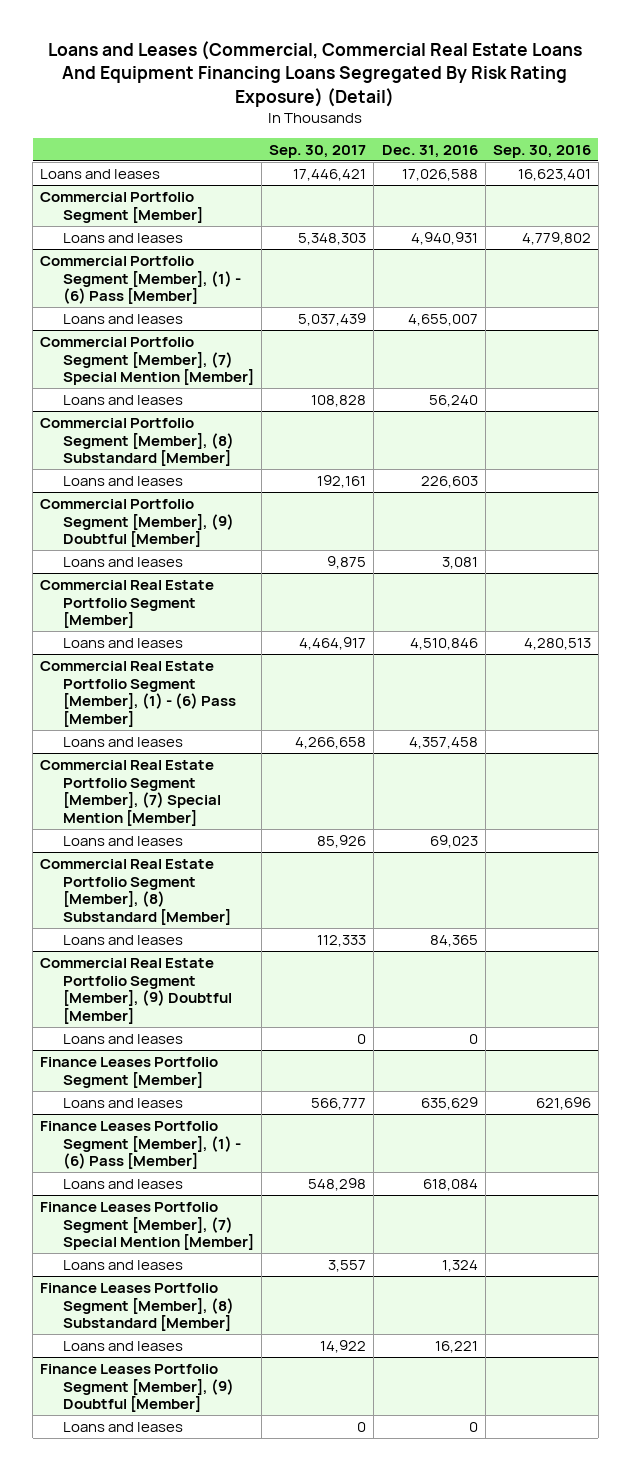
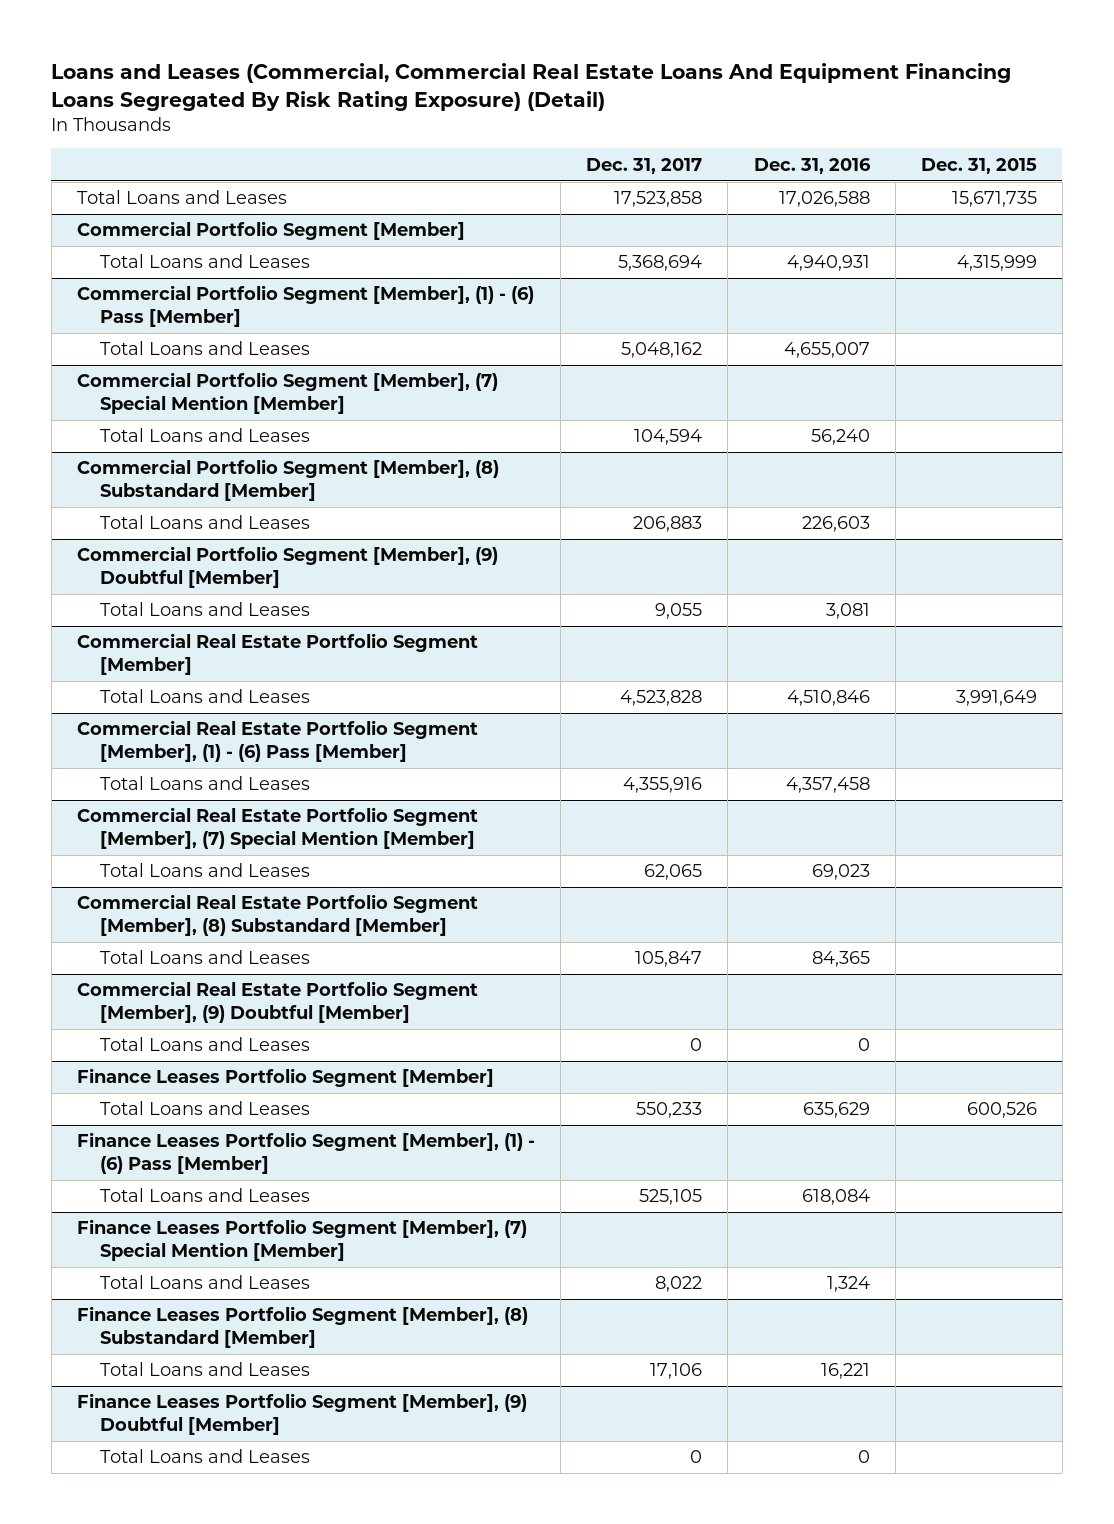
[269,145,367,159] Sep. 30, 2017 -> none
[492,145,591,159] Sep. 30, 2016 -> none
none -> [586,157,703,174] Dec. 31, 2017
none -> [920,157,1037,174] Dec. 31, 2015
[40,168,161,179] Loans and leases -> [77,190,288,205] Total Loans and Leases
[63,232,184,243] Loans and leases -> [99,254,310,269] Total Loans and Leases
[63,313,184,324] Loans and leases -> [99,341,310,356] Total Loans and Leases
[63,394,184,405] Loans and leases -> [99,428,310,443] Total Loans and Leases
[63,475,184,486] Loans and leases -> [99,515,310,530] Total Loans and Leases
[63,556,184,567] Loans and leases -> [99,602,310,617] Total Loans and Leases
[63,637,184,648] Loans and leases -> [99,689,310,704] Total Loans and Leases
[63,736,184,747] Loans and leases -> [99,776,310,791] Total Loans and Leases
[63,835,184,846] Loans and leases -> [99,863,310,878] Total Loans and Leases
[63,934,184,945] Loans and leases -> [99,950,310,965] Total Loans and Leases
[63,1033,184,1044] Loans and leases -> [99,1037,310,1052] Total Loans and Leases
[63,1097,184,1108] Loans and leases -> [99,1101,310,1116] Total Loans and Leases
[63,1178,184,1189] Loans and leases -> [99,1188,310,1203] Total Loans and Leases
[63,1259,184,1270] Loans and leases -> [99,1275,310,1290] Total Loans and Leases
[63,1340,184,1351] Loans and leases -> [99,1362,310,1377] Total Loans and Leases
[63,1421,184,1432] Loans and leases -> [99,1449,310,1464] Total Loans and Leases

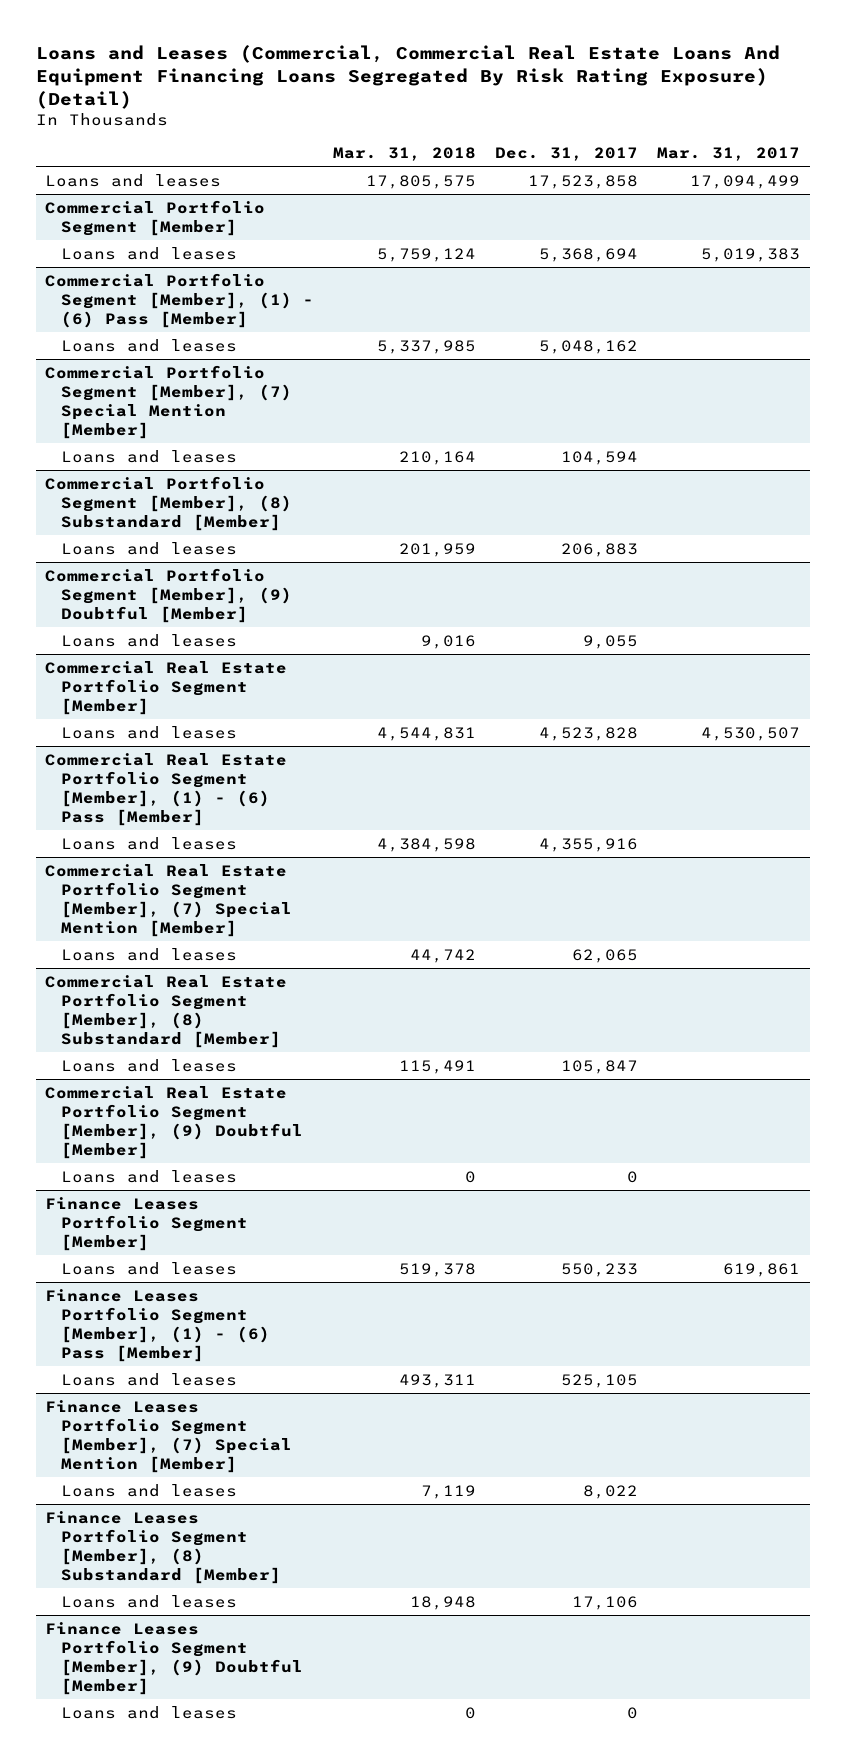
[753,157,871,174] Dec. 31, 2016 -> none
[920,157,1037,174] Dec. 31, 2015 -> none
none -> [333,147,477,162] Mar. 31, 2018
none -> [657,147,801,162] Mar. 31, 2017
[77,190,288,205] Total Loans and Leases -> [45,173,222,187] Loans and leases
[99,254,310,269] Total Loans and Leases -> [61,246,238,260] Loans and leases
[99,341,310,356] Total Loans and Leases -> [61,338,238,352] Loans and leases
[99,428,310,443] Total Loans and Leases -> [61,449,238,463] Loans and leases
[99,515,310,530] Total Loans and Leases -> [61,541,238,555] Loans and leases
[99,602,310,617] Total Loans and Leases -> [61,633,238,647] Loans and leases
[99,689,310,704] Total Loans and Leases -> [61,725,238,739] Loans and leases
[99,776,310,791] Total Loans and Leases -> [61,836,238,850] Loans and leases
[99,863,310,878] Total Loans and Leases -> [61,947,238,961] Loans and leases
[99,950,310,965] Total Loans and Leases -> [61,1058,238,1072] Loans and leases
[99,1037,310,1052] Total Loans and Leases -> [61,1169,238,1183] Loans and leases
[99,1101,310,1116] Total Loans and Leases -> [61,1261,238,1275] Loans and leases
[99,1188,310,1203] Total Loans and Leases -> [61,1372,238,1386] Loans and leases
[99,1275,310,1290] Total Loans and Leases -> [61,1483,238,1497] Loans and leases
[99,1362,310,1377] Total Loans and Leases -> [61,1594,238,1608] Loans and leases
[99,1449,310,1464] Total Loans and Leases -> [61,1705,238,1719] Loans and leases

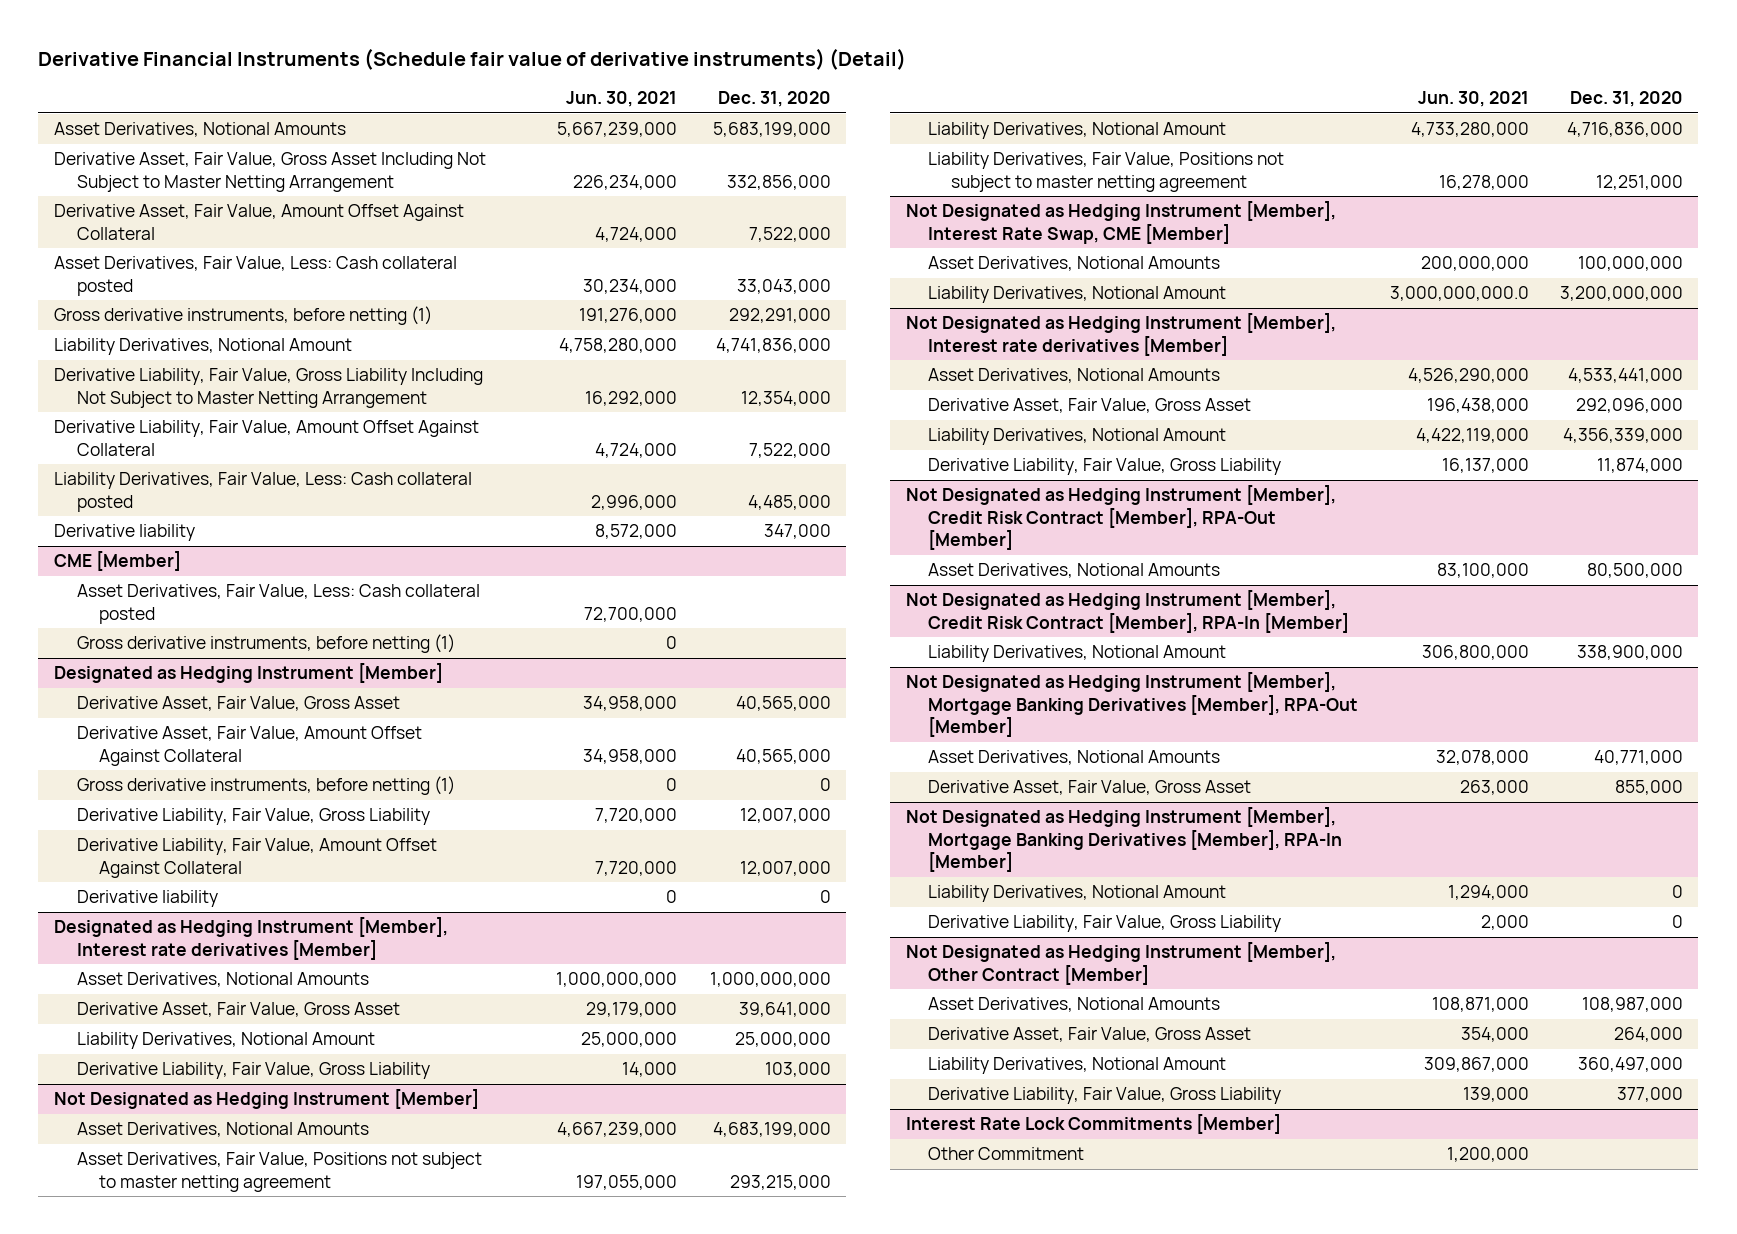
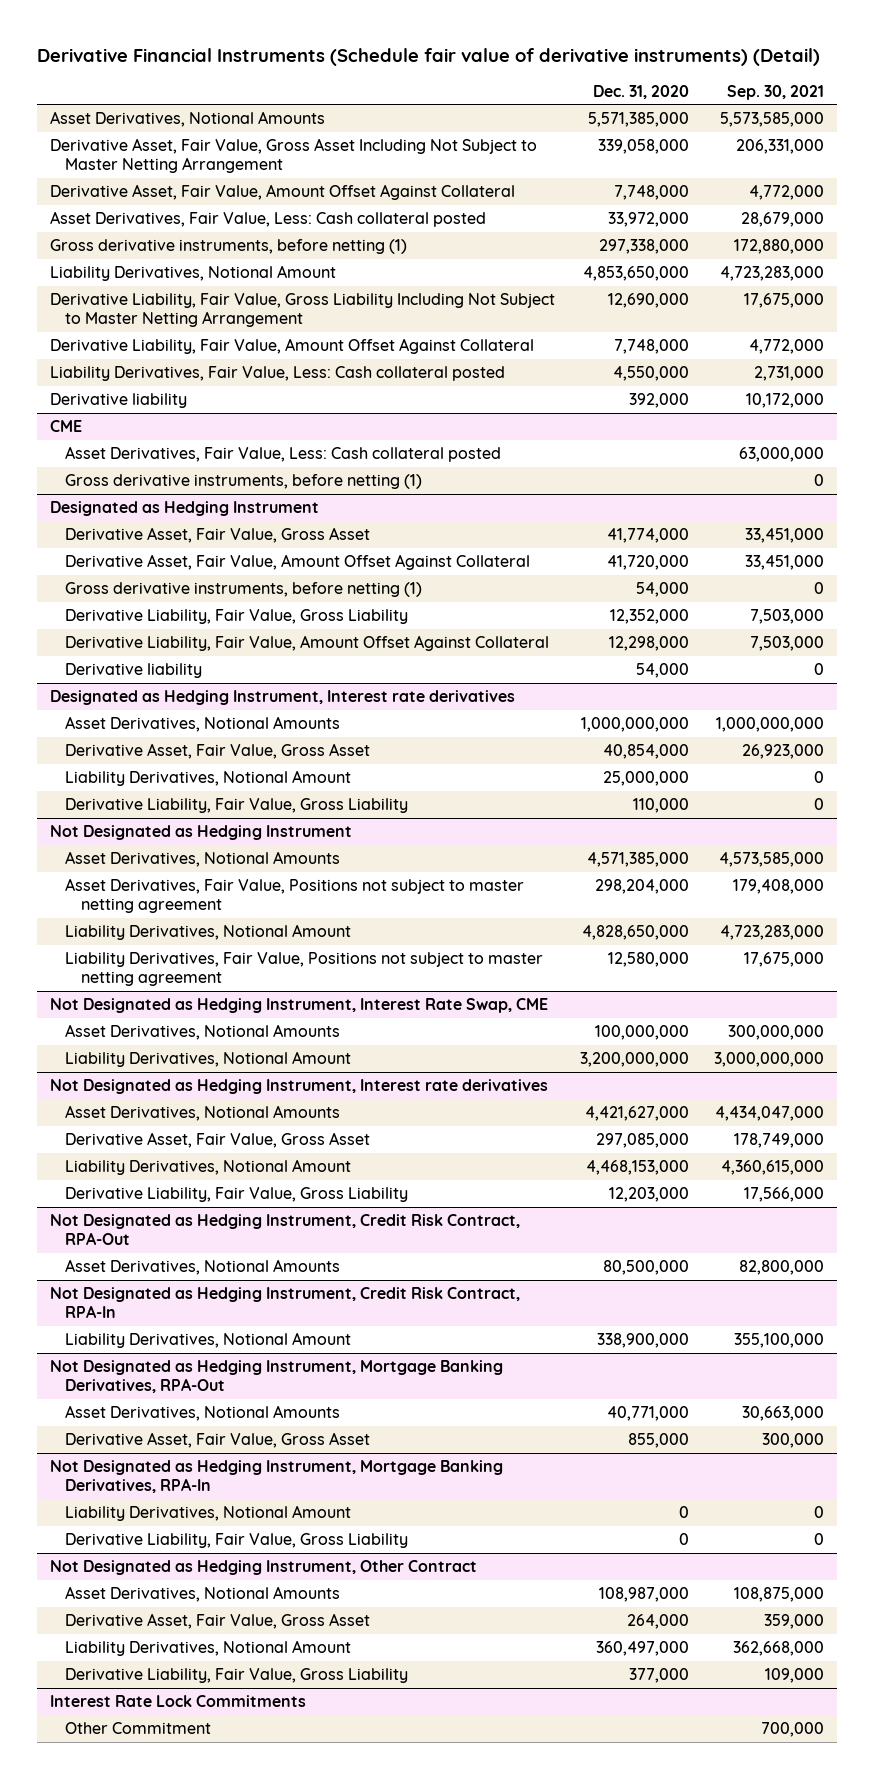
[565,91,677,108] Jun. 30, 2021 -> none
none -> [727,84,825,100] Sep. 30, 2021
[712,122,831,138] 5,683,199,000 -> [588,111,690,127] 5,571,385,000
[726,174,831,190] 332,856,000 -> [598,138,690,154] 339,058,000
[748,226,831,242] 7,522,000 -> [614,184,690,200] 7,748,000
[736,278,831,294] 33,043,000 -> [608,211,690,227] 33,972,000
[728,308,831,324] 292,291,000 -> [599,238,690,254] 297,338,000
[715,338,831,354] 4,741,836,000 -> [583,265,690,281] 4,853,650,000
[740,390,831,406] 12,354,000 -> [608,292,690,308] 12,690,000
[748,442,831,458] 7,522,000 -> [614,338,690,354] 7,748,000
[747,494,831,510] 4,485,000 -> [613,365,690,381] 4,550,000
[763,524,831,540] 347,000 -> [629,392,690,408] 392,000
[54,551,182,572] CME [Member] -> [49,419,82,432] CME
[54,663,444,684] Designated as Hedging Instrument [Member] -> [49,500,319,516] Designated as Hedging Instrument
[735,696,831,712] 40,565,000 -> [607,527,690,543] 41,774,000
[735,748,831,764] 40,565,000 -> [607,554,690,570] 41,720,000
[819,778,831,792] 0 -> [636,581,690,597] 54,000
[739,808,831,824] 12,007,000 -> [610,608,690,624] 12,352,000
[739,860,831,876] 12,007,000 -> [609,635,690,651] 12,298,000
[819,890,831,904] 0 -> [636,662,690,678] 54,000
[54,917,449,960] Designated as Hedging Instrument [Member], Interest rate derivatives [Member] -> [49,689,515,705] Designated as Hedging Instrument, Interest rate derivatives
[738,1002,831,1018] 39,641,000 -> [603,743,690,759] 40,854,000
[764,1062,831,1078] 103,000 -> [633,797,690,813] 110,000
[54,1089,480,1110] Not Designated as Hedging Instrument [Member] -> [49,824,352,840] Not Designated as Hedging Instrument
[712,1122,831,1138] 4,683,199,000 -> [587,851,690,867] 4,571,385,000
[729,1174,831,1190] 293,215,000 -> [595,878,690,894] 298,204,000
[1566,122,1683,138] 4,716,836,000 -> [582,924,690,940] 4,828,650,000
[1595,174,1683,190] 12,251,000 -> [608,951,690,967] 12,580,000
[905,201,1336,244] Not Designated as Hedging Instrument [Member], Interest Rate Swap, CME [Member] -> [49,997,548,1013] Not Designated as Hedging Instrument, Interest Rate Swap, CME
[905,313,1336,356] Not Designated as Hedging Instrument [Member], Interest rate derivatives [Member] -> [49,1078,548,1094] Not Designated as Hedging Instrument, Interest rate derivatives
[1567,368,1683,384] 4,533,441,000 -> [585,1105,690,1121] 4,421,627,000
[1575,398,1683,414] 292,096,000 -> [596,1132,690,1148] 297,085,000
[1562,428,1683,444] 4,356,339,000 -> [586,1159,690,1175] 4,468,153,000
[1596,458,1683,474] 11,874,000 -> [609,1186,690,1202] 12,203,000
[905,485,1336,551] Not Designated as Hedging Instrument [Member], Credit Risk Contract [Member], RPA-Out [Member] -> [49,1213,520,1246] Not Designated as Hedging Instrument, Credit Risk Contract, RPA-Out
[905,590,1350,633] Not Designated as Hedging Instrument [Member], Credit Risk Contract [Member], RPA-In [Member] -> [49,1286,520,1319] Not Designated as Hedging Instrument, Credit Risk Contract, RPA-In
[905,672,1359,738] Not Designated as Hedging Instrument [Member], Mortgage Banking Derivatives [Member], RPA-Out [Member] -> [49,1359,503,1394] Not Designated as Hedging Instrument, Mortgage Banking Derivatives, RPA-Out
[905,807,1343,873] Not Designated as Hedging Instrument [Member], Mortgage Banking Derivatives [Member], RPA-In [Member] -> [49,1459,503,1494] Not Designated as Hedging Instrument, Mortgage Banking Derivatives, RPA-In
[905,942,1336,985] Not Designated as Hedging Instrument [Member], Other Contract [Member] -> [49,1559,477,1575] Not Designated as Hedging Instrument, Other Contract
[905,1114,1281,1135] Interest Rate Lock Commitments [Member] -> [49,1694,306,1707] Interest Rate Lock Commitments

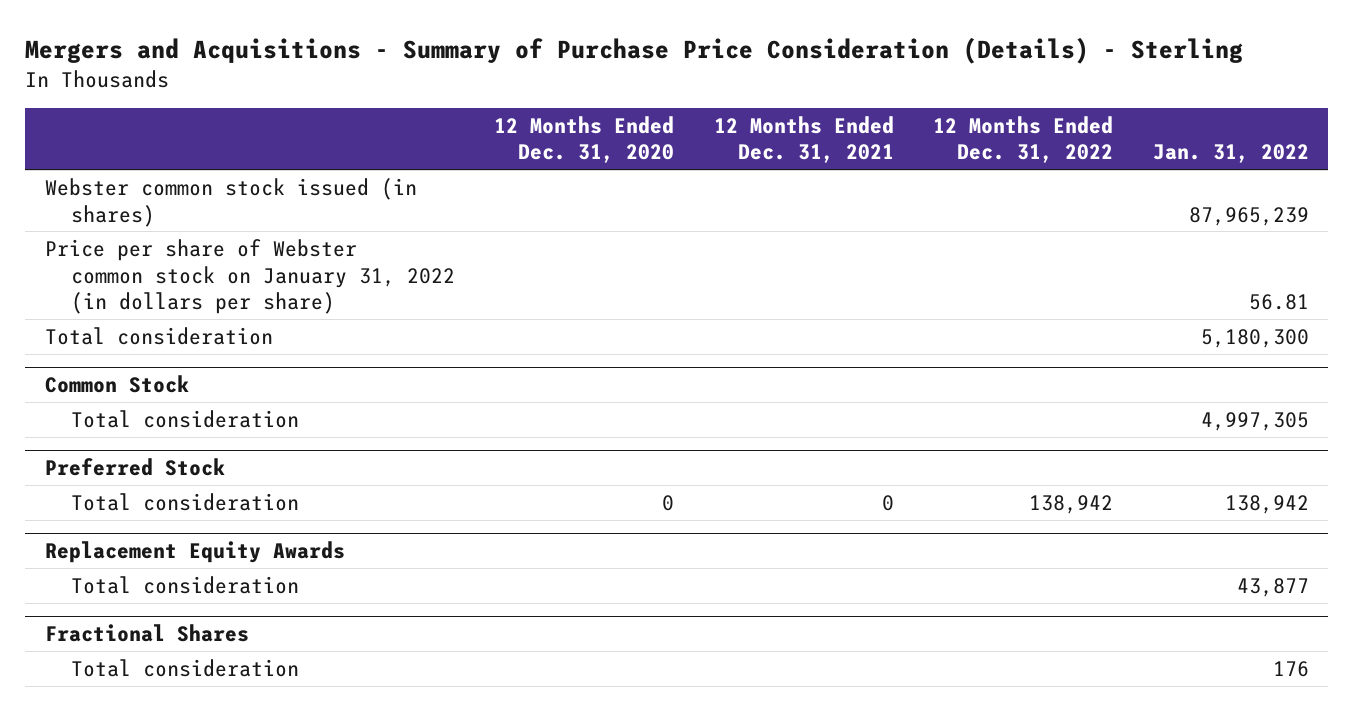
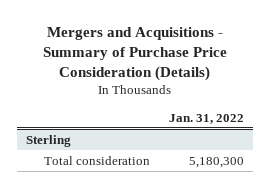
[24,36,1243,64] Mergers and Acquisitions - Summary of Purchase Price Consideration (Details) - Sterling -> [42,27,227,82] Mergers and Acquisitions - Summary of Purchase Price Consideration (Details)
[494,115,675,164] 12 Months Ended Dec. 31, 2020 -> none
[713,115,894,164] 12 Months Ended Dec. 31, 2021 -> none
[933,115,1114,164] 12 Months Ended Dec. 31, 2022 -> none
[44,177,417,227] Webster common stock issued (in shares) -> none
[44,238,455,315] Price per share of Webster common stock on January 31, 2022 (in dollars per share) -> none
none -> [26,134,72,147] Sterling
[44,375,189,394] Common Stock -> none
[70,409,299,428] Total consideration -> none
[44,458,225,477] Preferred Stock -> none
[70,492,299,511] Total consideration -> none
[44,541,345,564] Replacement Equity Awards -> none
[70,575,299,594] Total consideration -> none
[44,624,249,643] Fractional Shares -> none
[70,658,299,677] Total consideration -> none

